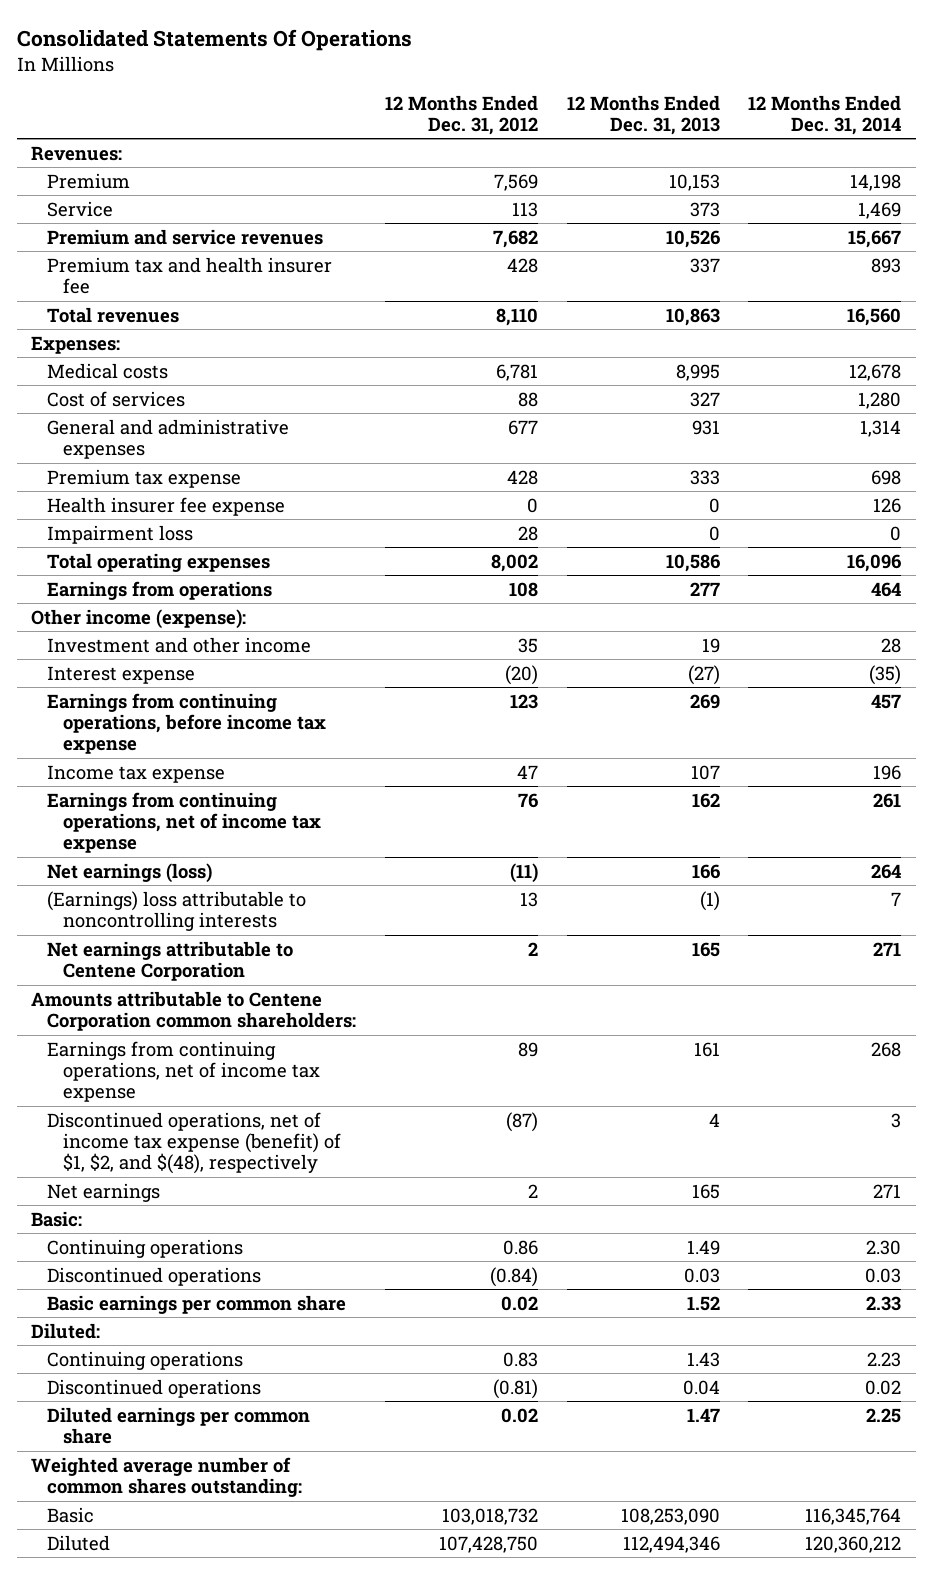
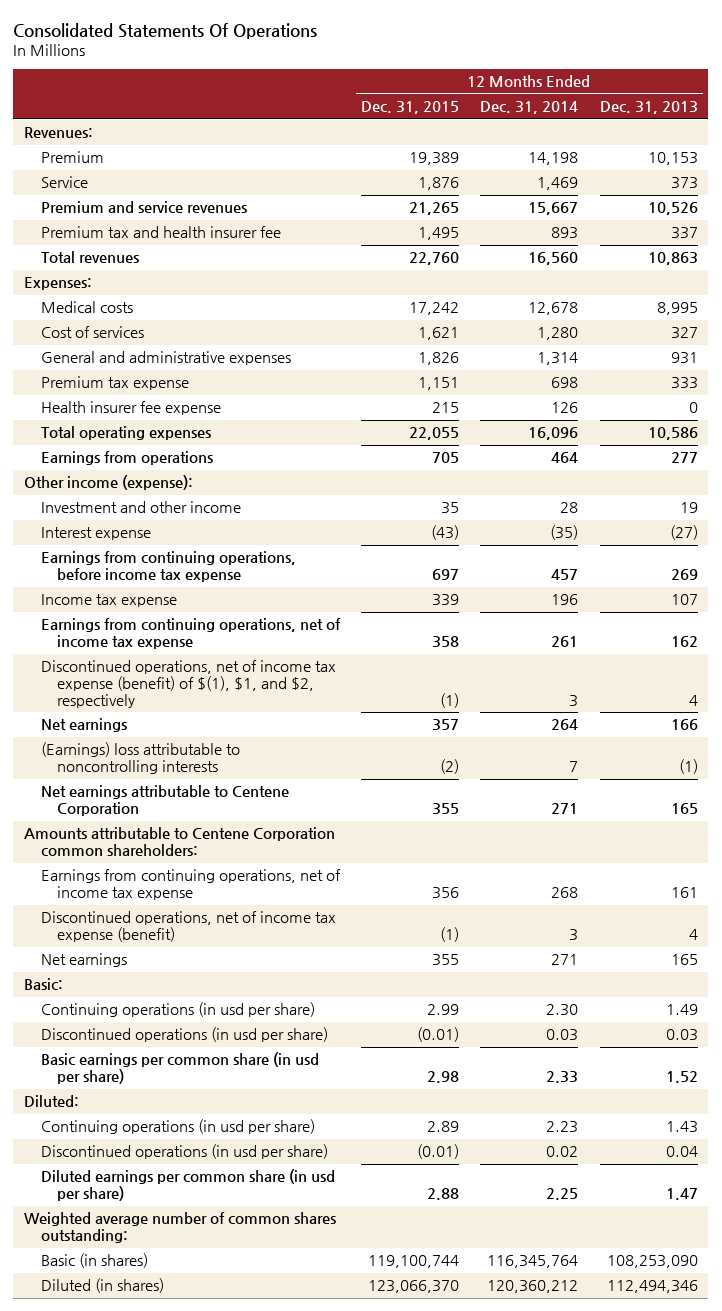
[384,94,538,136] 12 Months Ended Dec. 31, 2012 -> none
none -> [360,101,459,115] Dec. 31, 2015
[47,524,194,544] Impairment loss -> none
none -> [40,660,336,708] Discontinued operations, net of income tax expense (benefit) of $(1), $1, and $2, respectively
[47,862,213,883] Net earnings (loss) -> [40,718,127,733] Net earnings
[47,1111,342,1175] Discontinued operations, net of income tax expense (benefit) of $1, $2, and $(48), respectively -> [40,911,336,943] Discontinued operations, net of income tax expense (benefit)
[47,1238,244,1258] Continuing operations -> [40,1002,315,1018] Continuing operations (in usd per share)
[47,1266,262,1286] Discontinued operations -> [40,1027,328,1043] Discontinued operations (in usd per share)
[47,1294,347,1314] Basic earnings per common share -> [40,1052,319,1085] Basic earnings per common share (in usd per share)
[47,1350,244,1370] Continuing operations -> [40,1119,315,1135] Continuing operations (in usd per share)
[47,1378,262,1398] Discontinued operations -> [40,1144,328,1160] Discontinued operations (in usd per share)
[47,1406,311,1445] Diluted earnings per common share -> [40,1169,335,1202] Diluted earnings per common share (in usd per share)
[47,1506,95,1523] Basic -> [40,1253,148,1269] Basic (in shares)
[47,1534,111,1551] Diluted -> [40,1278,164,1294] Diluted (in shares)

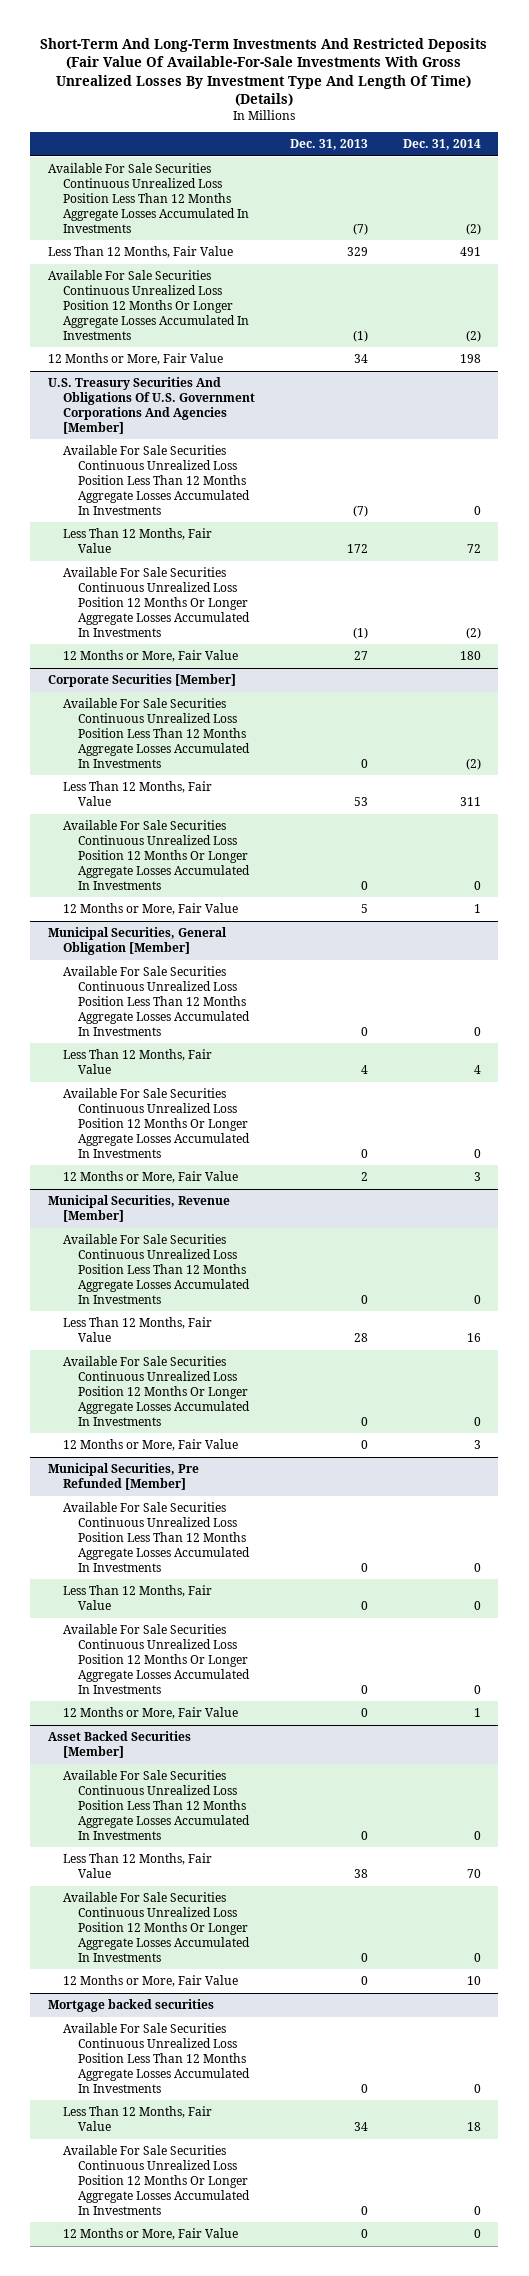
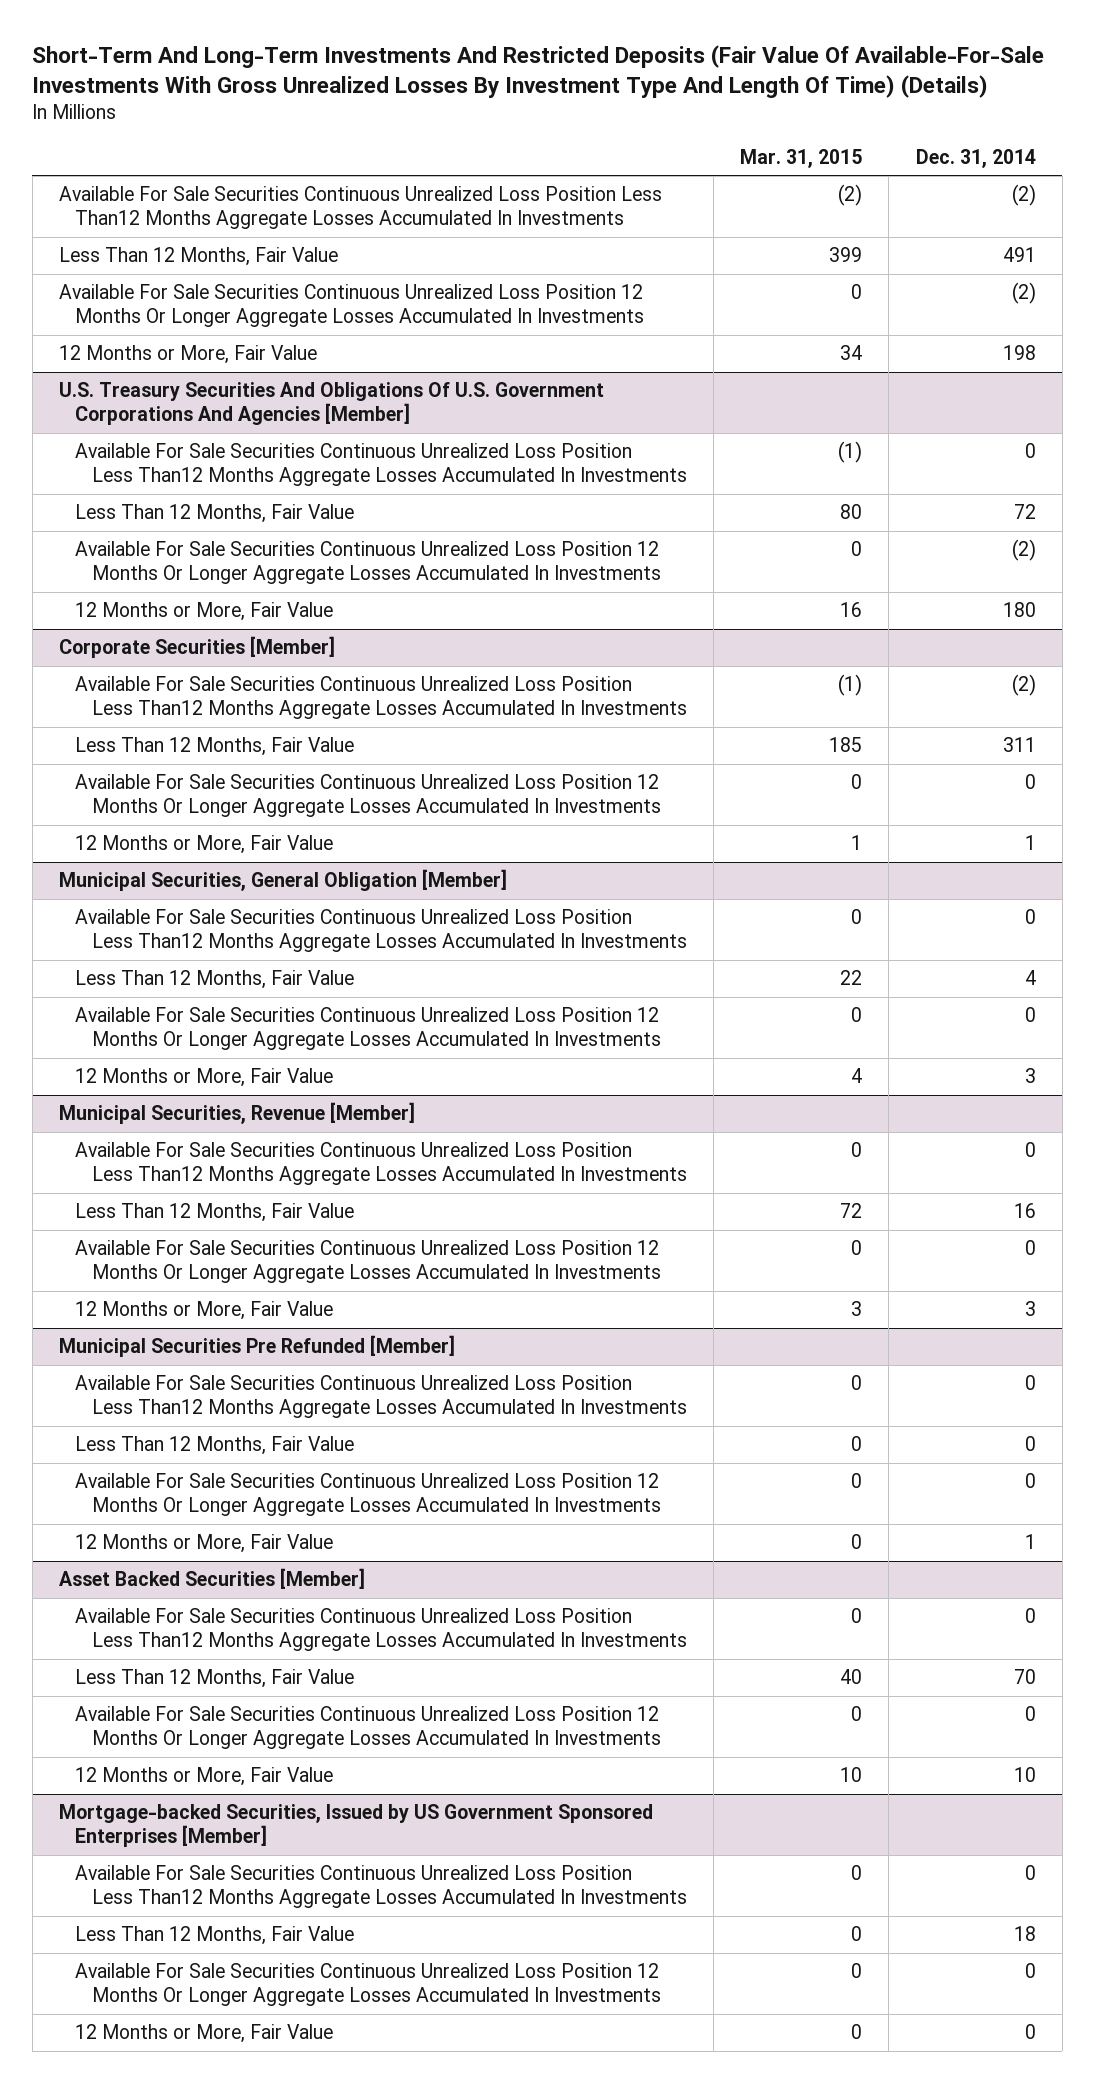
[289,139,368,151] Dec. 31, 2013 -> none
none -> [740,148,863,168] Mar. 31, 2015
[47,163,249,233] Available For Sale Securities Continuous Unrealized Loss Position Less Than 12 Months Aggregate Losses Accumulated In Investments -> [59,186,663,230] Available For Sale Securities Continuous Unrealized Loss Position Less Than12 Months Aggregate Losses Accumulated In Investments
[62,445,250,515] Available For Sale Securities Continuous Unrealized Loss Position Less Than 12 Months Aggregate Losses Accumulated In Investments -> [75,443,687,487] Available For Sale Securities Continuous Unrealized Loss Position Less Than12 Months Aggregate Losses Accumulated In Investments
[62,698,250,768] Available For Sale Securities Continuous Unrealized Loss Position Less Than 12 Months Aggregate Losses Accumulated In Investments -> [75,676,687,720] Available For Sale Securities Continuous Unrealized Loss Position Less Than12 Months Aggregate Losses Accumulated In Investments
[62,966,250,1036] Available For Sale Securities Continuous Unrealized Loss Position Less Than 12 Months Aggregate Losses Accumulated In Investments -> [75,909,687,953] Available For Sale Securities Continuous Unrealized Loss Position Less Than12 Months Aggregate Losses Accumulated In Investments
[62,1234,250,1304] Available For Sale Securities Continuous Unrealized Loss Position Less Than 12 Months Aggregate Losses Accumulated In Investments -> [75,1142,687,1186] Available For Sale Securities Continuous Unrealized Loss Position Less Than12 Months Aggregate Losses Accumulated In Investments
[47,1463,199,1491] Municipal Securities, Pre Refunded [Member] -> [59,1335,456,1358] Municipal Securities Pre Refunded [Member]
[62,1502,250,1572] Available For Sale Securities Continuous Unrealized Loss Position Less Than 12 Months Aggregate Losses Accumulated In Investments -> [75,1375,687,1419] Available For Sale Securities Continuous Unrealized Loss Position Less Than12 Months Aggregate Losses Accumulated In Investments
[62,1770,250,1840] Available For Sale Securities Continuous Unrealized Loss Position Less Than 12 Months Aggregate Losses Accumulated In Investments -> [75,1608,687,1652] Available For Sale Securities Continuous Unrealized Loss Position Less Than12 Months Aggregate Losses Accumulated In Investments
[47,1999,214,2013] Mortgage backed securities -> [59,1804,654,1848] Mortgage-backed Securities, Issued by US Government Sponsored Enterprises [Member]
[62,2023,250,2093] Available For Sale Securities Continuous Unrealized Loss Position Less Than 12 Months Aggregate Losses Accumulated In Investments -> [75,1865,687,1909] Available For Sale Securities Continuous Unrealized Loss Position Less Than12 Months Aggregate Losses Accumulated In Investments

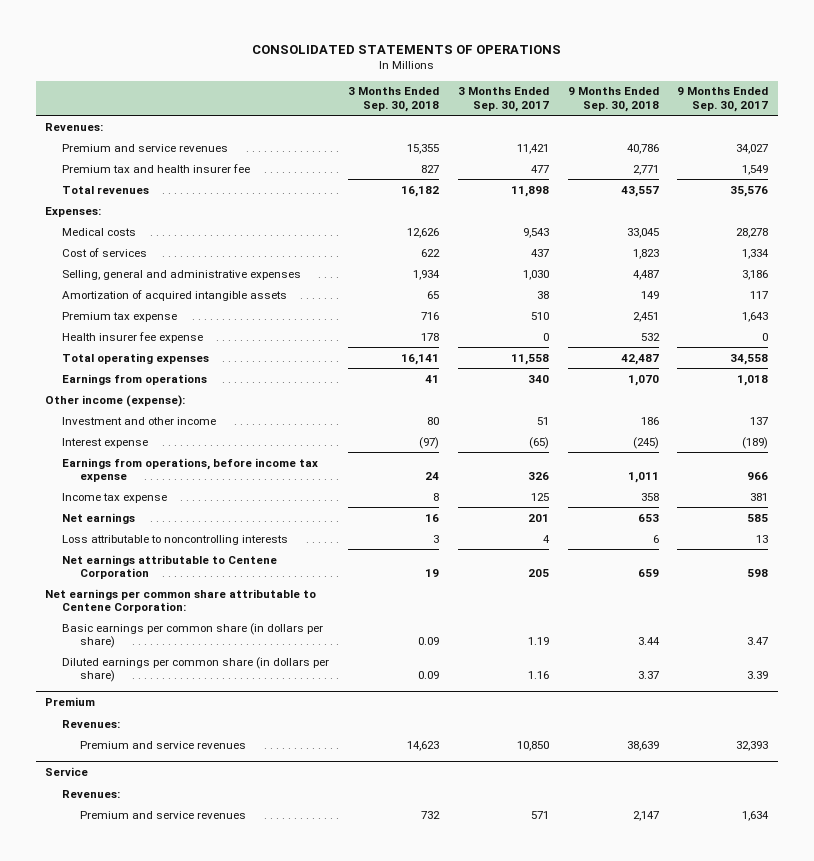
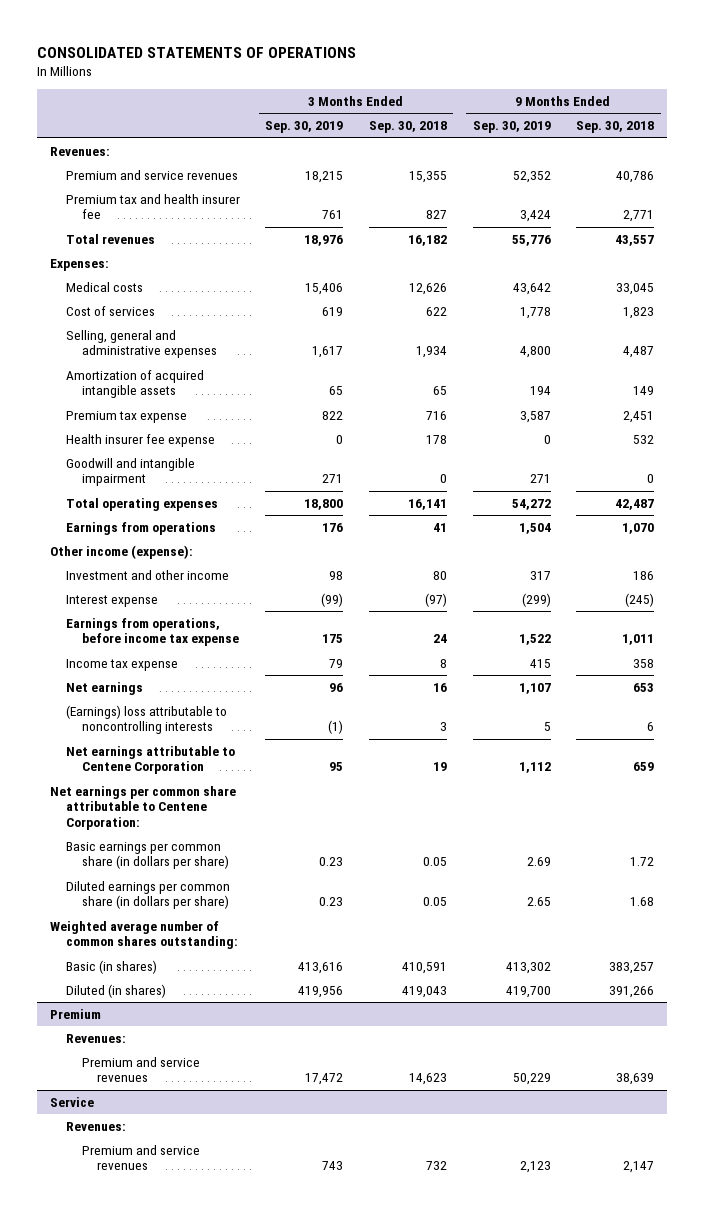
[457,87,549,112] 3 Months Ended Sep. 30, 2017 -> none
[677,87,769,112] 9 Months Ended Sep. 30, 2017 -> none
none -> [265,121,344,134] Sep. 30, 2019
none -> [472,121,551,134] Sep. 30, 2019
none -> [65,457,195,487] Goodwill and intangible impairment
[62,534,289,545] Loss attributable to noncontrolling interests -> [65,704,227,735] (Earnings) loss attributable to noncontrolling interests
[418,637,440,646] 0.09 -> [422,857,447,867] 0.05
[637,637,660,646] 3.44 -> [630,857,655,867] 1.72
[418,671,440,680] 0.09 -> [422,897,447,907] 0.05
[637,671,659,680] 3.37 -> [630,897,655,907] 1.68
none -> [49,920,238,950] Weighted average number of common shares outstanding:
none -> [65,959,157,974] Basic (in shares)
none -> [65,983,166,998] Diluted (in shares)

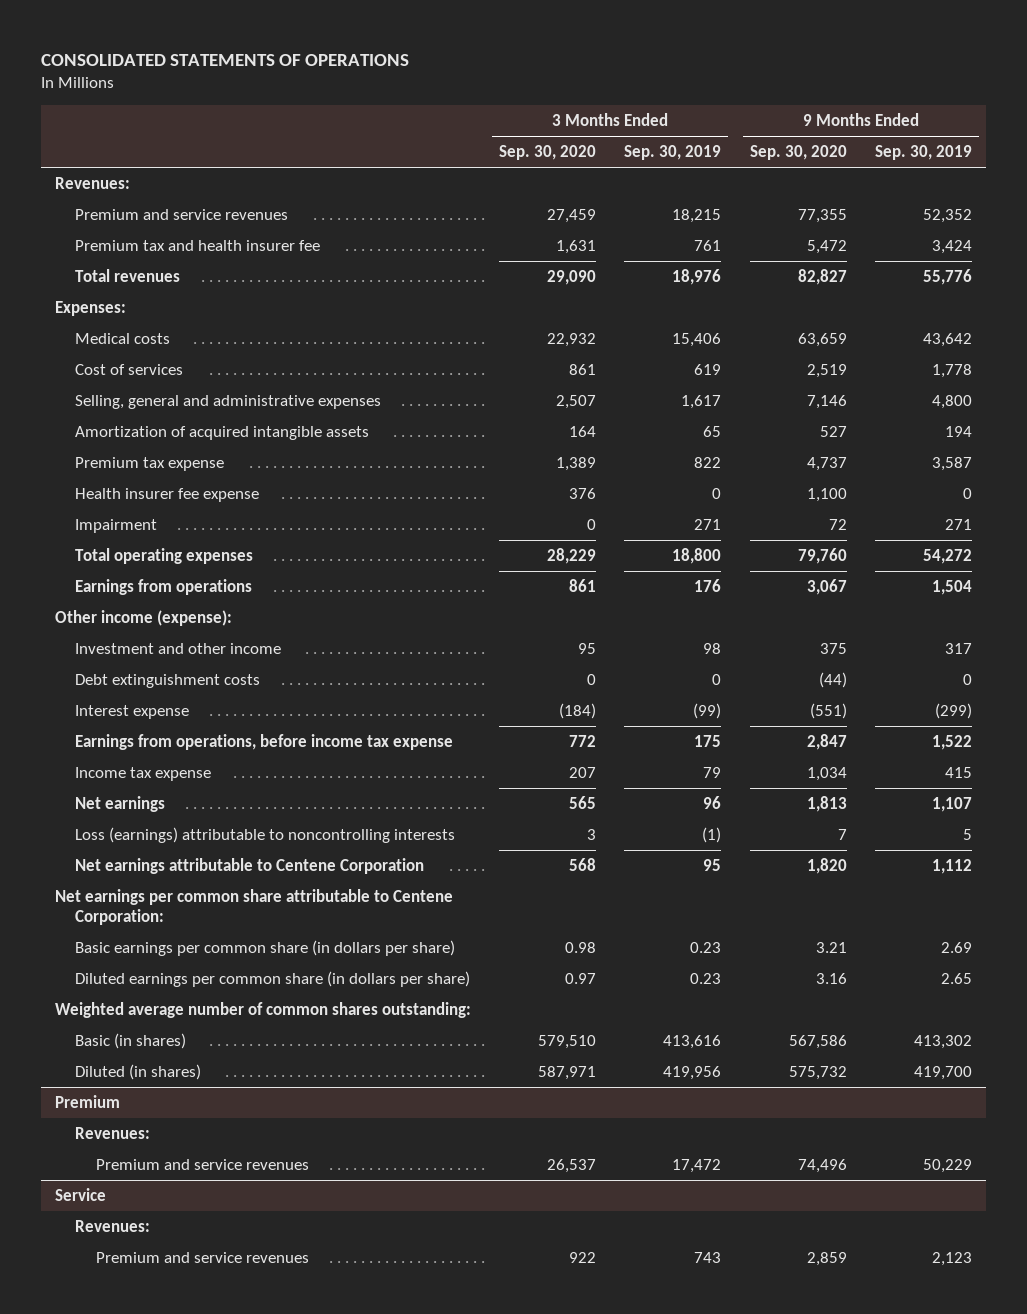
[368,121,447,134] Sep. 30, 2018 -> none
[576,121,655,134] Sep. 30, 2018 -> none
none -> [499,145,597,161] Sep. 30, 2020
none -> [749,145,847,161] Sep. 30, 2020
[65,457,195,487] Goodwill and intangible impairment -> [75,518,158,533] Impairment
none -> [75,673,261,688] Debt extinguishment costs
[65,704,227,735] (Earnings) loss attributable to noncontrolling interests -> [75,826,456,843] Loss (earnings) attributable to noncontrolling interests

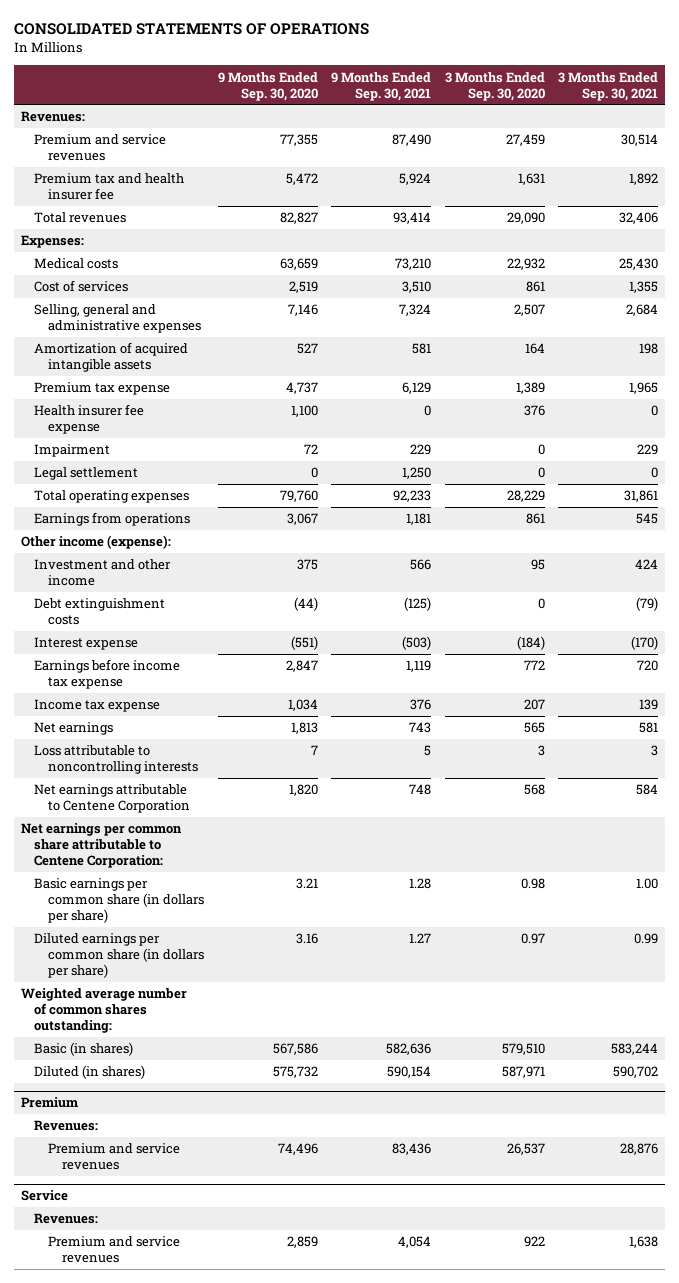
[624,145,722,161] Sep. 30, 2019 -> none
[875,145,973,161] Sep. 30, 2019 -> none
none -> [331,71,432,101] 9 Months Ended Sep. 30, 2021
none -> [558,71,659,101] 3 Months Ended Sep. 30, 2021
none -> [34,467,139,481] Legal settlement
[75,733,454,750] Earnings from operations, before income tax expense -> [34,659,181,690] Earnings before income tax expense
[75,826,456,843] Loss (earnings) attributable to noncontrolling interests -> [34,745,198,775] Loss attributable to noncontrolling interests

